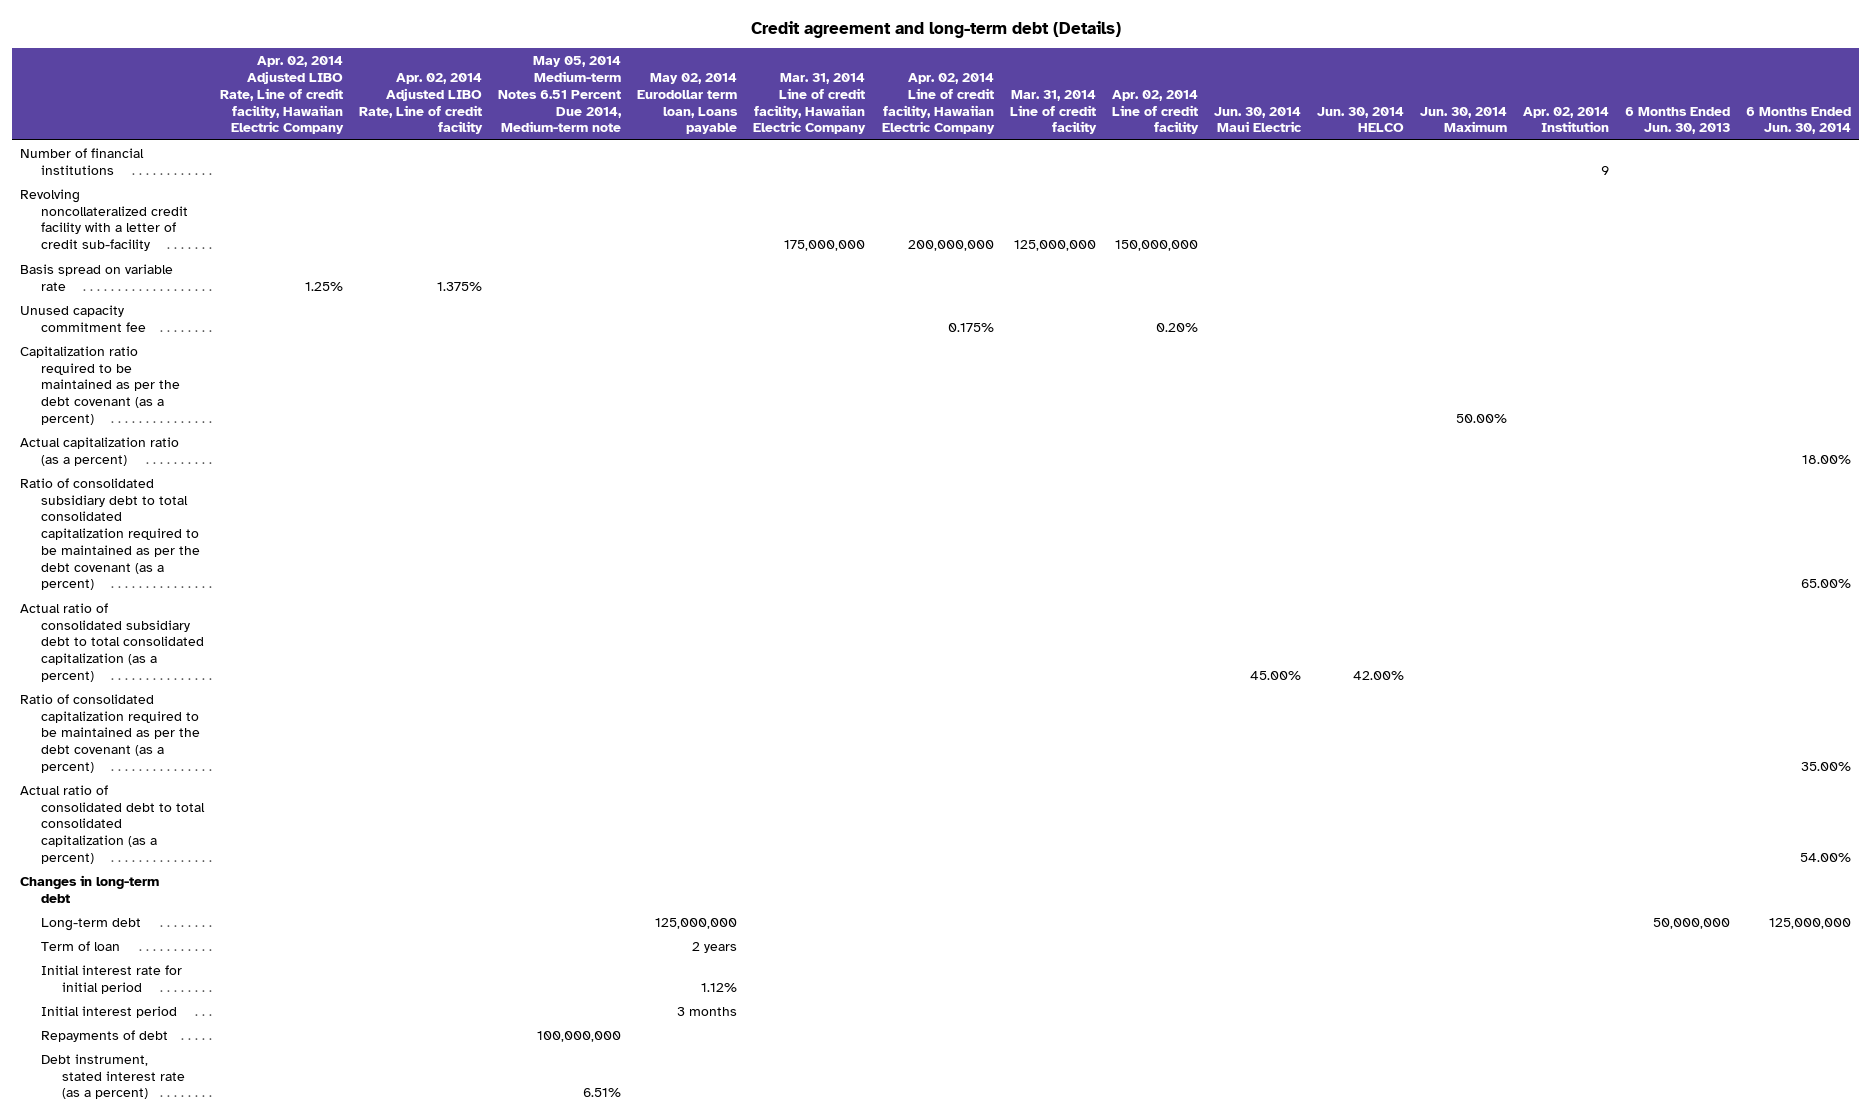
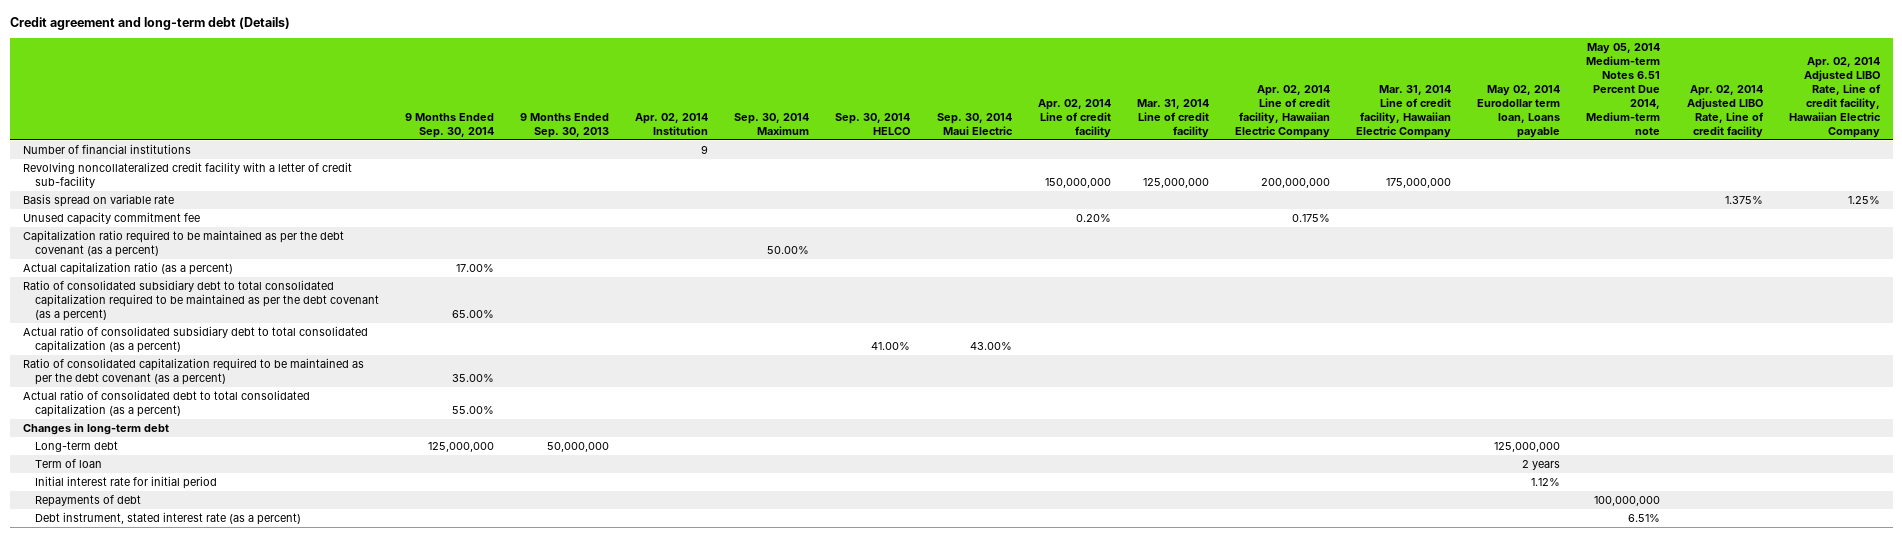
[1213,106,1302,133] Jun. 30, 2014 Maui Electric -> none
[1316,106,1404,133] Jun. 30, 2014 HELCO -> none
[1419,106,1507,133] Jun. 30, 2014 Maximum -> none
[1624,106,1730,135] 6 Months Ended Jun. 30, 2013 -> none
[1745,106,1851,135] 6 Months Ended Jun. 30, 2014 -> none
none -> [404,112,494,138] 9 Months Ended Sep. 30, 2014
none -> [519,112,609,138] 9 Months Ended Sep. 30, 2013
none -> [734,112,810,135] Sep. 30, 2014 Maximum
none -> [835,112,911,135] Sep. 30, 2014 HELCO
none -> [936,112,1013,135] Sep. 30, 2014 Maui Electric
[41,1005,178,1018] Initial interest period -> none

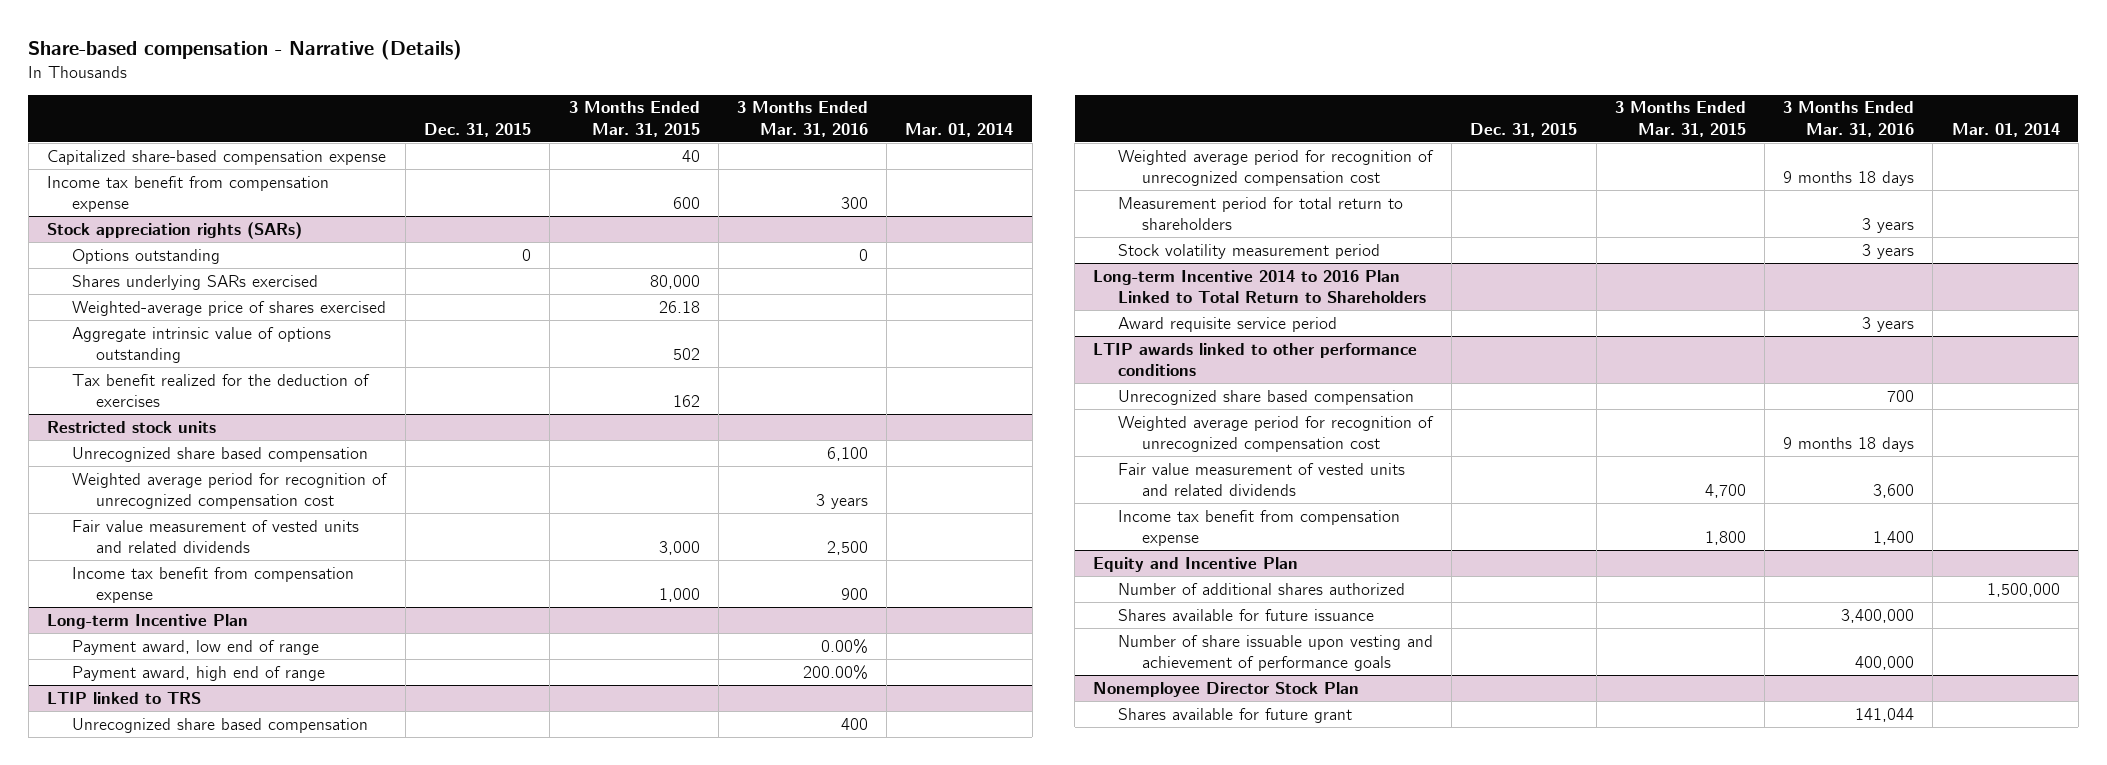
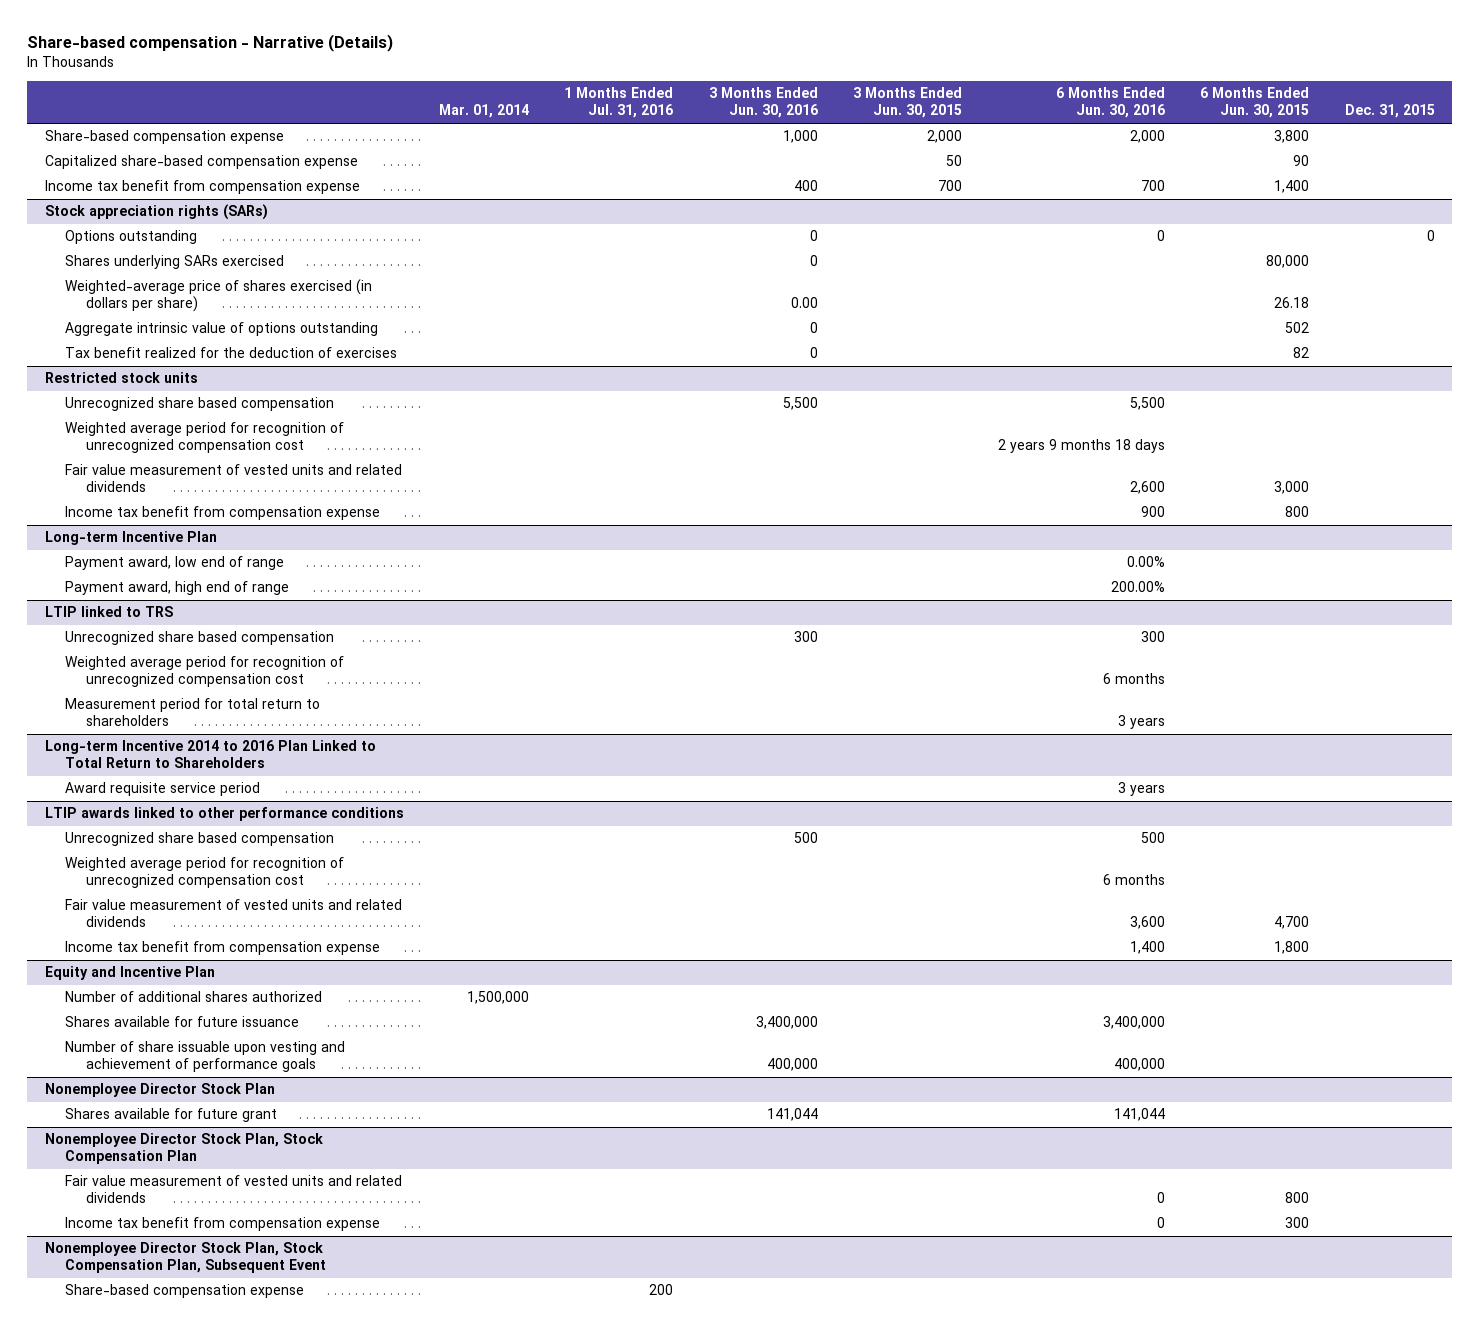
[568,101,700,137] 3 Months Ended Mar. 31, 2015 -> none
[737,101,869,137] 3 Months Ended Mar. 31, 2016 -> none
none -> [564,87,674,119] 1 Months Ended Jul. 31, 2016
none -> [708,87,818,119] 3 Months Ended Jun. 30, 2016
none -> [853,87,963,119] 3 Months Ended Jun. 30, 2015
none -> [1055,87,1165,119] 6 Months Ended Jun. 30, 2016
none -> [1200,87,1310,119] 6 Months Ended Jun. 30, 2015
none -> [44,130,284,145] Share-based compensation expense
[71,300,386,316] Weighted-average price of shares exercised -> [65,279,373,313] Weighted-average price of shares exercised (in dollars per share)
[1117,243,1380,259] Stock volatility measurement period -> none
none -> [44,1133,323,1165] Nonemployee Director Stock Plan, Stock Compensation Plan
none -> [65,1175,403,1204] Fair value measurement of vested units and related dividends
none -> [65,1217,381,1232] Income tax benefit from compensation expense
none -> [44,1242,327,1274] Nonemployee Director Stock Plan, Stock Compensation Plan, Subsequent Event
none -> [65,1284,305,1299] Share-based compensation expense

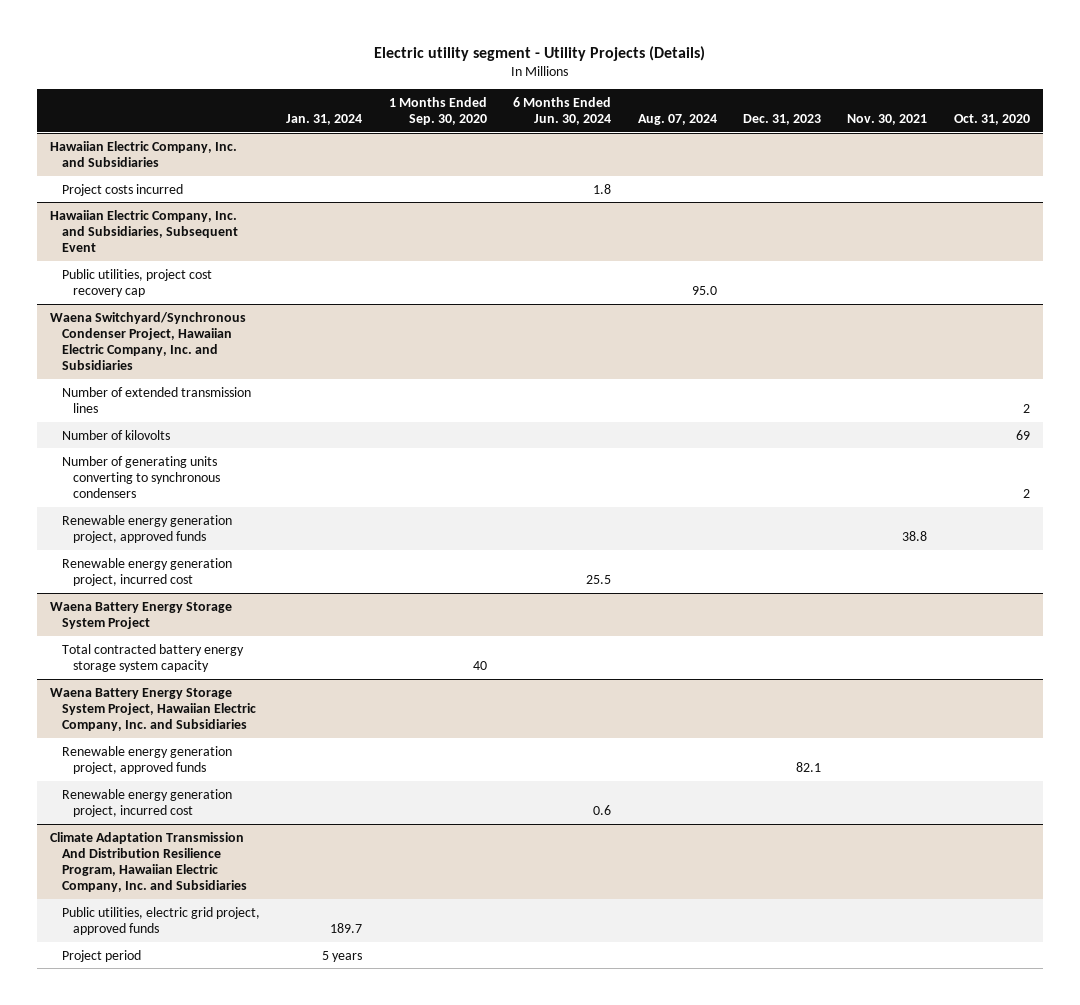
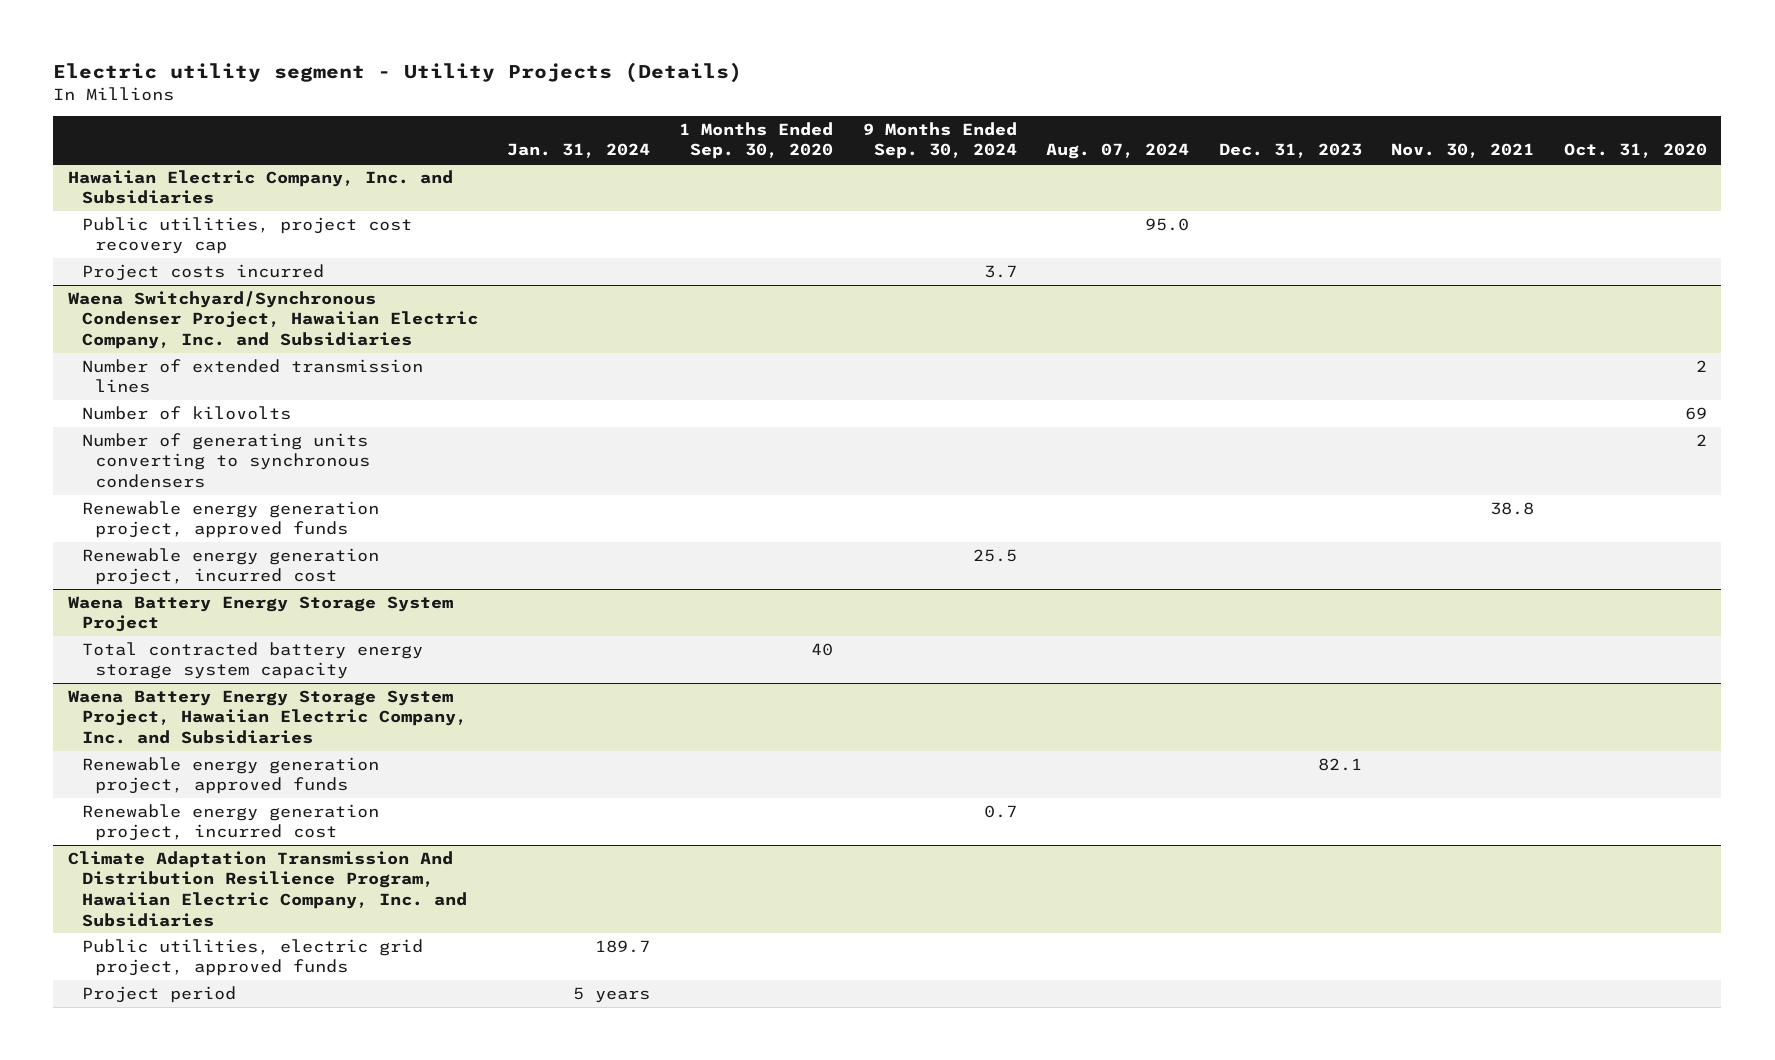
[513,96,612,125] 6 Months Ended Jun. 30, 2024 -> none
none -> [862,121,1017,160] 9 Months Ended Sep. 30, 2024
none -> [81,216,412,255] Public utilities, project cost recovery cap
[49,209,238,252] Hawaiian Electric Company, Inc. and Subsidiaries, Subsequent Event -> none
[61,268,212,297] Public utilities, project cost recovery cap -> none

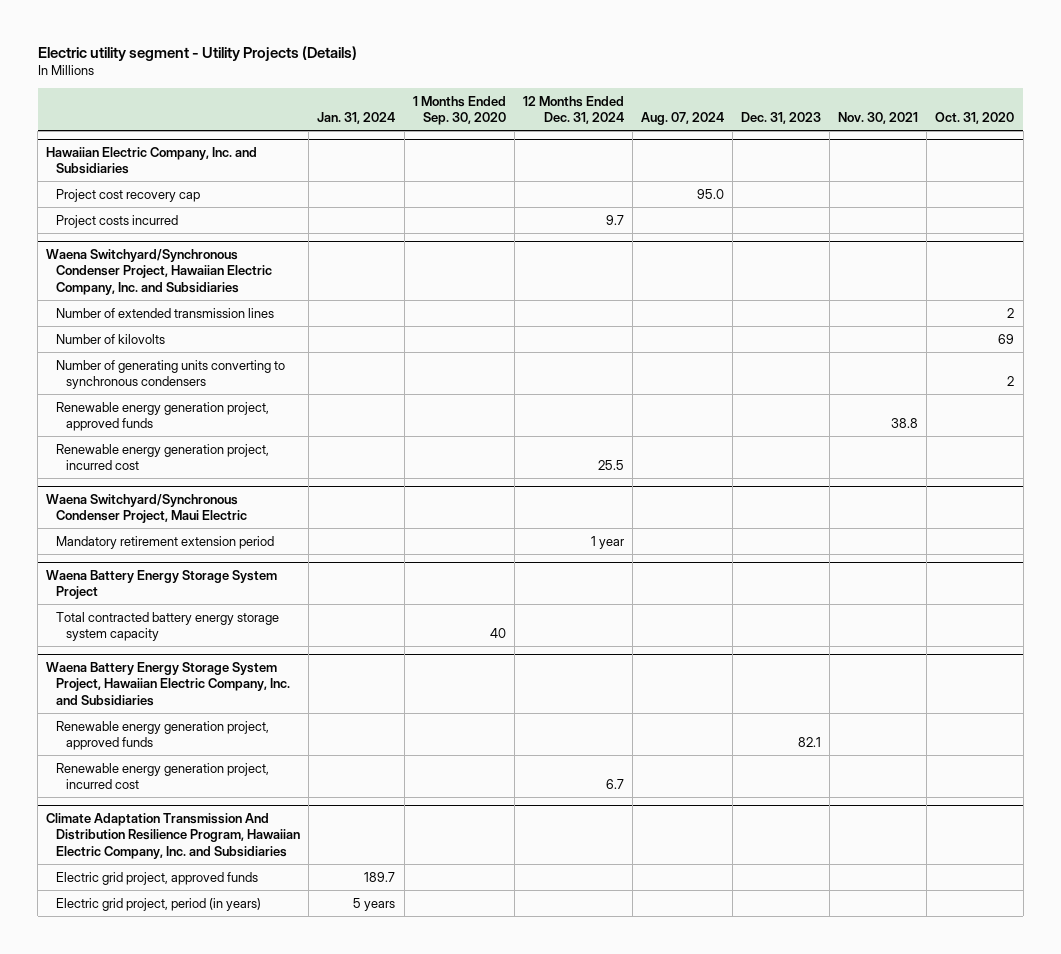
[862,121,1017,160] 9 Months Ended Sep. 30, 2024 -> none
none -> [522,95,624,125] 12 Months Ended Dec. 31, 2024
[81,216,412,255] Public utilities, project cost recovery cap -> [56,188,201,202] Project cost recovery cap
none -> [46,493,248,524] Waena Switchyard/Synchronous Condenser Project, Maui Electric
none -> [56,535,275,549] Mandatory retirement extension period
[81,938,423,977] Public utilities, electric grid project, approved funds -> [56,871,259,885] Electric grid project, approved funds
[81,985,236,1003] Project period -> [56,897,262,911] Electric grid project, period (in years)

